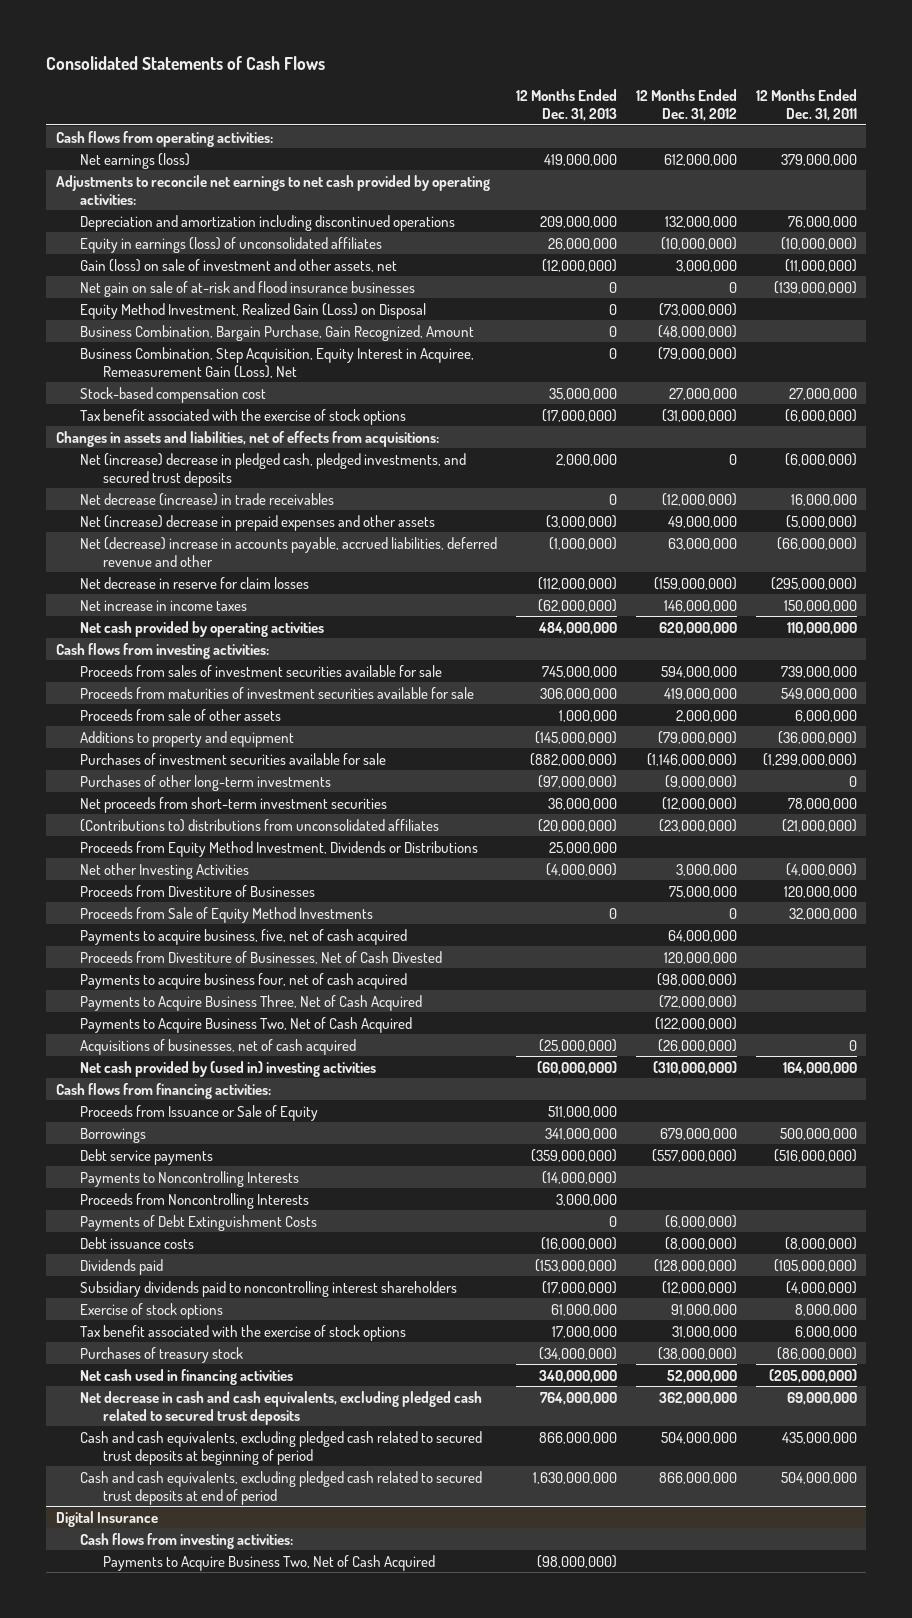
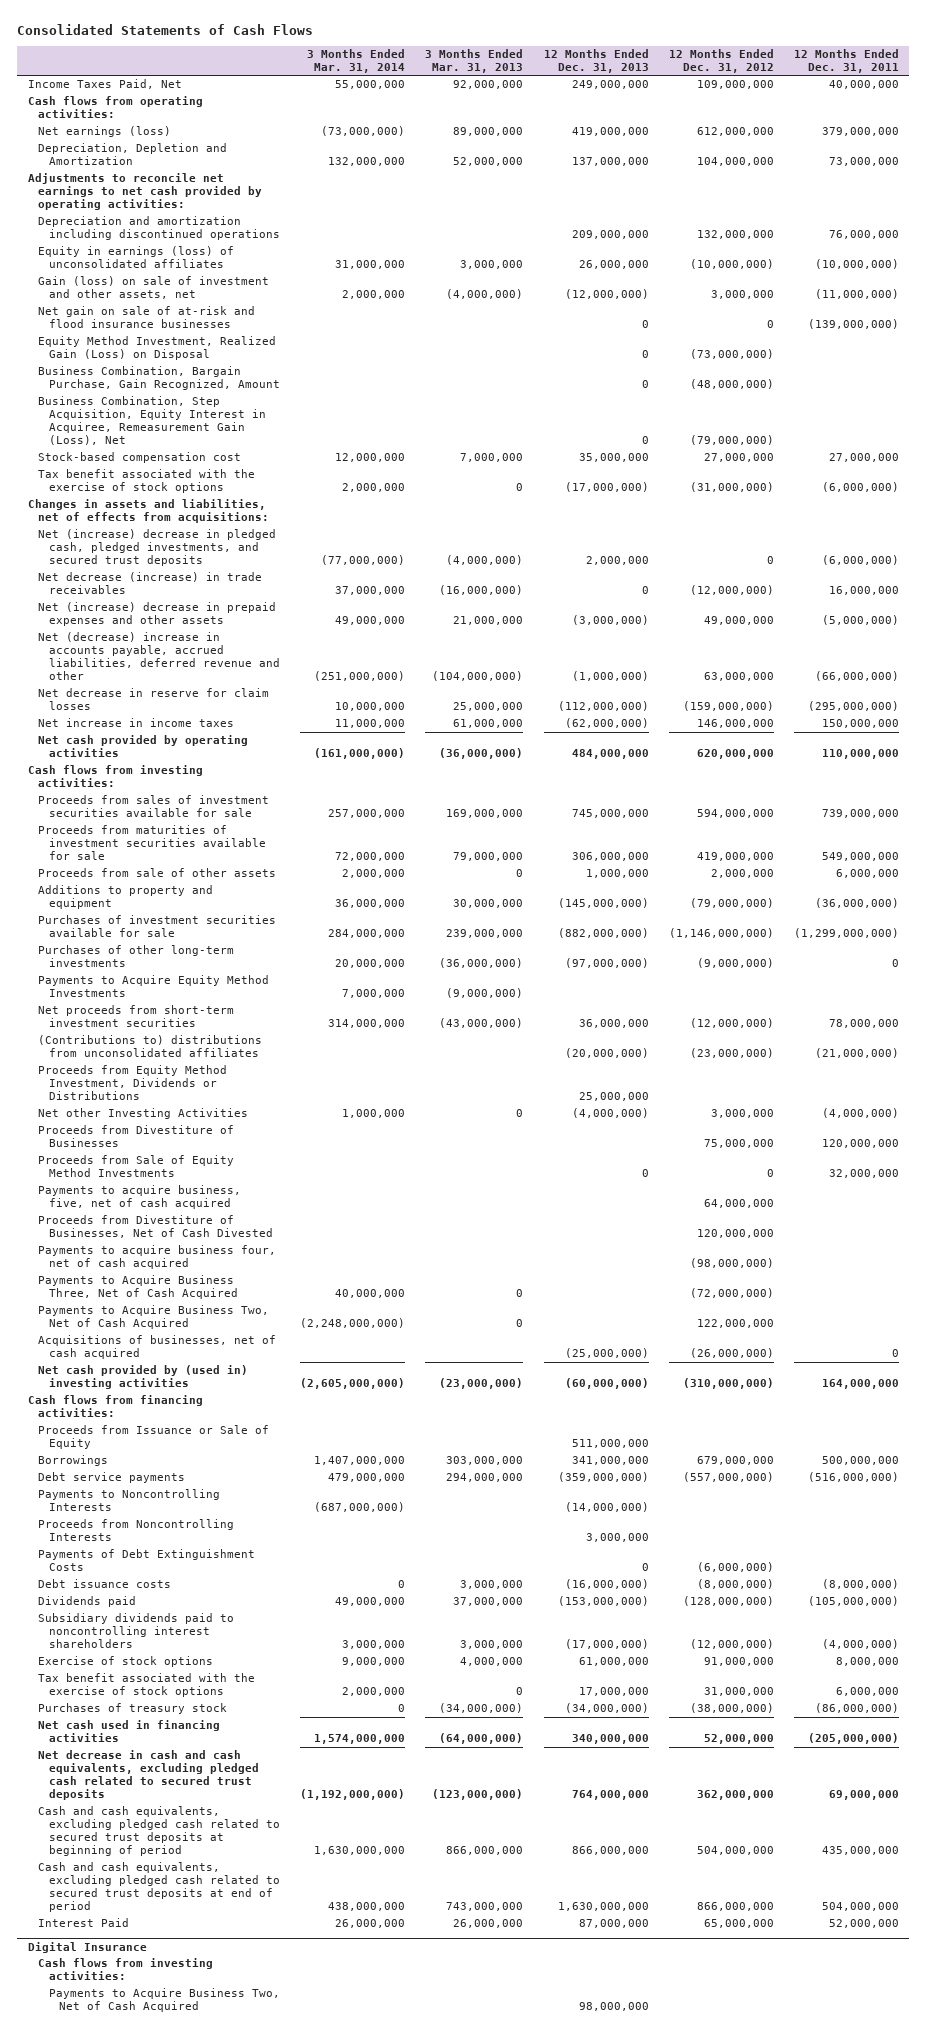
none -> [307,49,406,74] 3 Months Ended Mar. 31, 2014
none -> [425,49,524,74] 3 Months Ended Mar. 31, 2013
none -> [27,79,182,90] Income Taxes Paid, Net
none -> [38,143,228,166] Depreciation, Depletion and Amortization
none -> [38,975,270,998] Payments to Acquire Equity Method Investments
[654,1016,737,1030] (122,000,000) -> [696,1319,774,1329] 122,000,000
none -> [38,1918,130,1928] Interest Paid
[536,1554,617,1568] (98,000,000) -> [578,2002,649,2012] 98,000,000

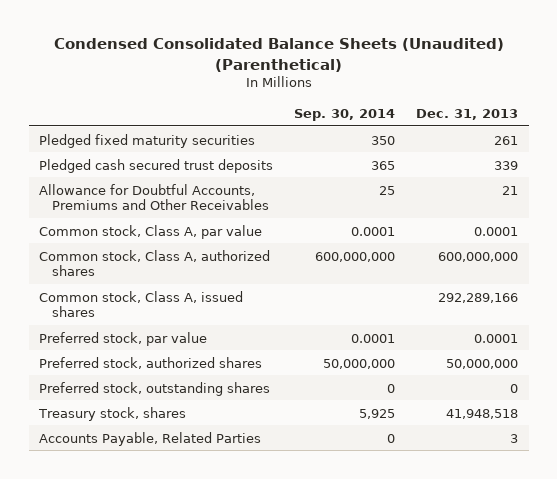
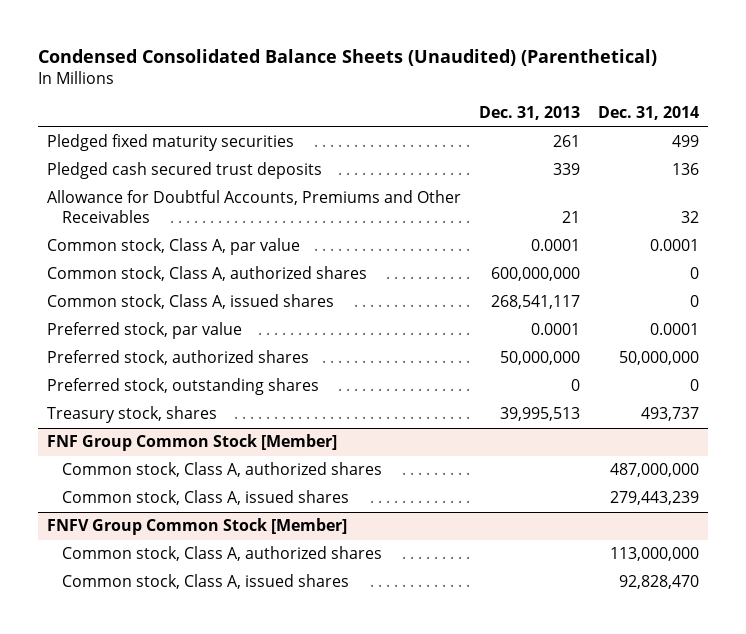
[294,109,396,122] Sep. 30, 2014 -> none
none -> [598,106,700,121] Dec. 31, 2014
[438,292,519,303] 292,289,166 -> [491,295,581,310] 268,541,117
[39,431,262,446] Accounts Payable, Related Parties -> none
[446,408,519,419] 41,948,518 -> [500,407,581,422] 39,995,513
none -> [47,434,338,452] FNF Group Common Stock [Member]
none -> [62,462,383,478] Common stock, Class A, authorized shares
none -> [62,490,350,506] Common stock, Class A, issued shares
none -> [47,518,348,536] FNFV Group Common Stock [Member]
none -> [62,546,383,562] Common stock, Class A, authorized shares
none -> [62,574,350,590] Common stock, Class A, issued shares

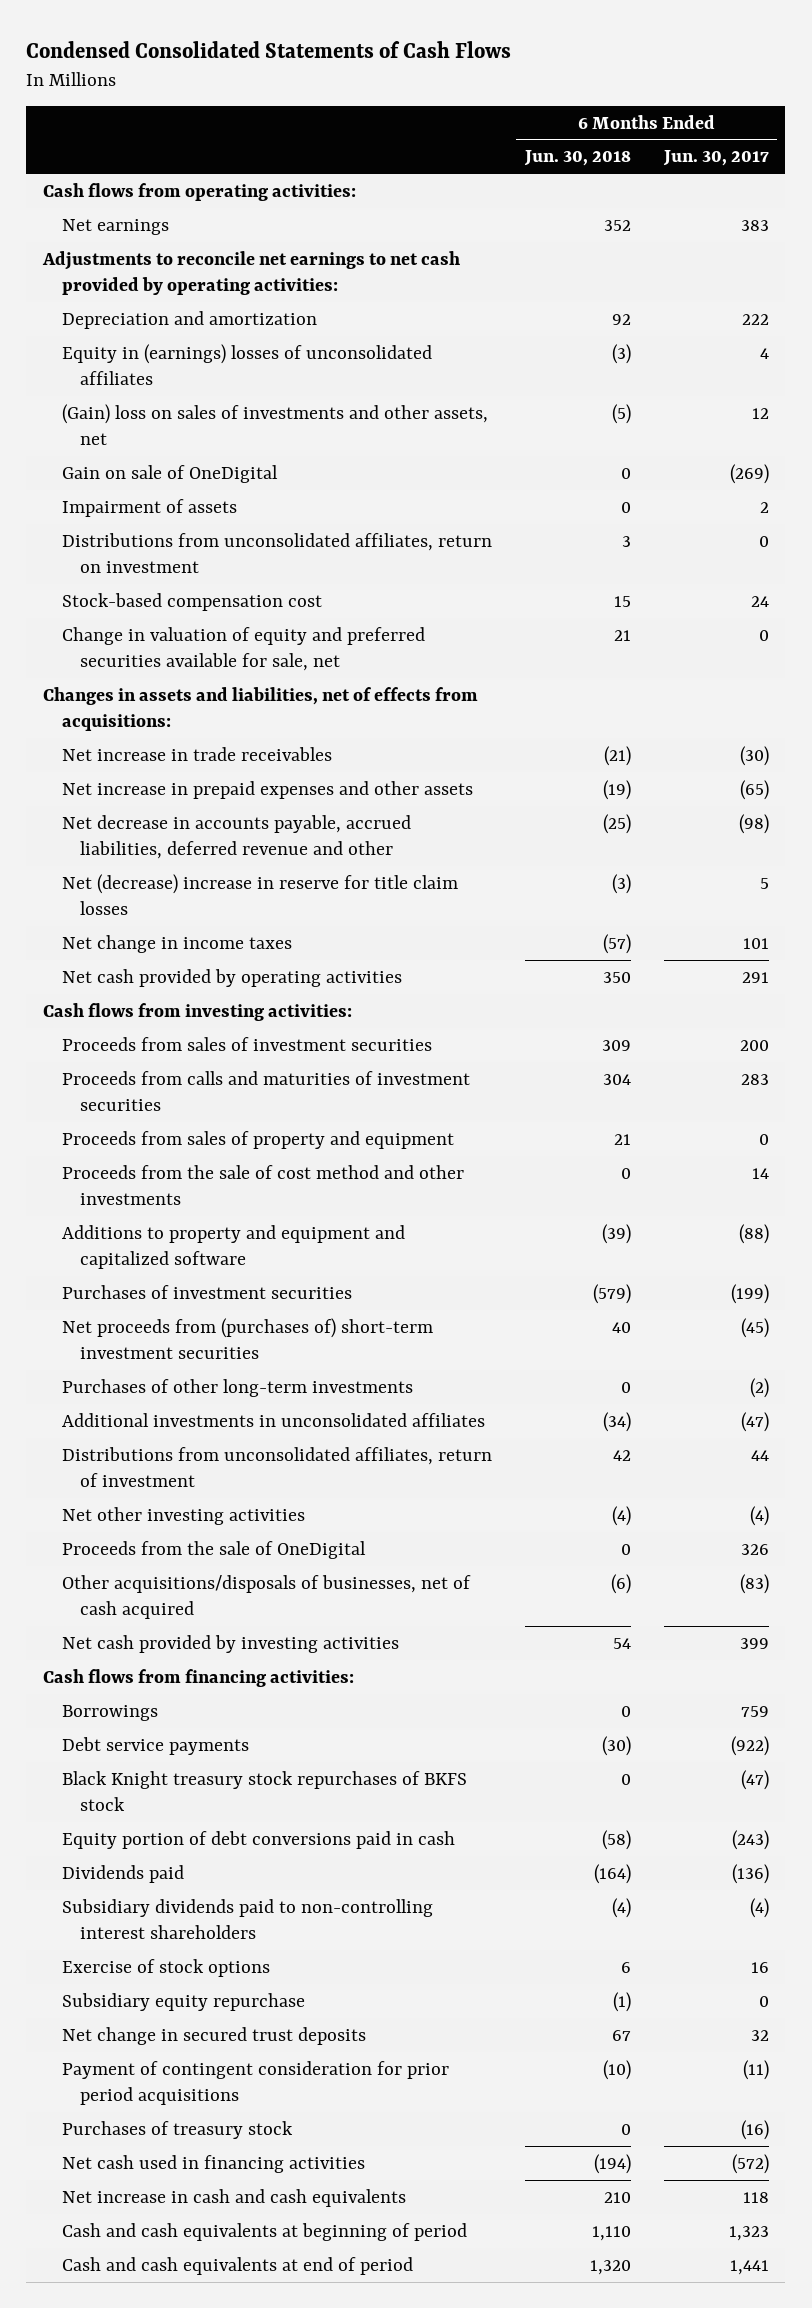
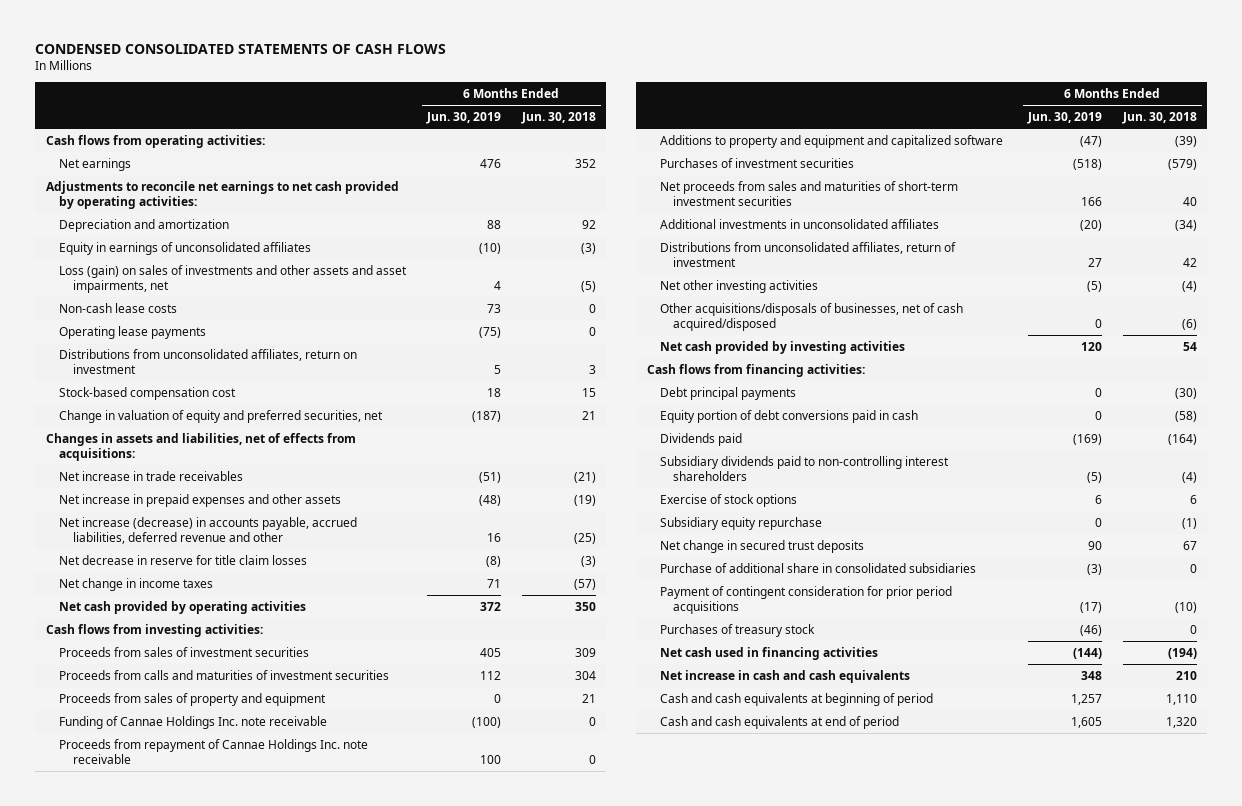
[26,40,512,58] Condensed Consolidated Statements of Cash Flows -> [35,44,447,55] CONDENSED CONSOLIDATED STATEMENTS OF CASH FLOWS
[662,150,769,167] Jun. 30, 2017 -> none
none -> [425,112,501,125] Jun. 30, 2019
[61,464,278,483] Gain on sale of OneDigital -> none
[61,498,237,517] Impairment of assets -> none
[61,343,432,385] Equity in (earnings) losses of unconsolidated affiliates -> [59,241,312,255] Equity in earnings of unconsolidated affiliates
[61,403,488,445] (Gain) loss on sales of investments and other assets, net -> [59,264,408,294] Loss (gain) on sales of investments and other assets and asset impairments, net
none -> [59,302,178,313] Non-cash lease costs
none -> [59,325,207,339] Operating lease payments
[61,626,425,671] Change in valuation of equity and preferred securities available for sale, net -> [59,409,384,423] Change in valuation of equity and preferred securities, net
[61,814,411,859] Net decrease in accounts payable, accrued liabilities, deferred revenue and other -> [59,516,358,545] Net increase (decrease) in accounts payable, accrued liabilities, deferred revenue and other
[61,873,458,915] Net (decrease) increase in reserve for title claim losses -> [59,554,308,565] Net decrease in reserve for title claim losses
[61,1164,464,1205] Proceeds from the sale of cost method and other investments -> none
none -> [59,715,328,729] Funding of Cannae Holdings Inc. note receivable
none -> [59,738,369,765] Proceeds from repayment of Cannae Holdings Inc. note receivable
[61,1378,413,1397] Purchases of other long-term investments -> none
[61,1317,433,1359] Net proceeds from (purchases of) short-term investment securities -> [659,180,958,207] Net proceeds from sales and maturities of short-term investment securities
[61,1540,366,1559] Proceeds from the sale of OneDigital -> none
[61,1574,471,1619] Other acquisitions/disposals of businesses, net of cash acquired -> [659,302,963,332] Other acquisitions/disposals of businesses, net of cash acquired/disposed
[61,1704,158,1721] Borrowings -> none
[61,1770,467,1811] Black Knight treasury stock repurchases of BKFS stock -> none
[61,1736,249,1755] Debt service payments -> [659,386,796,400] Debt principal payments
none -> [659,562,976,573] Purchase of additional share in consolidated subsidiaries

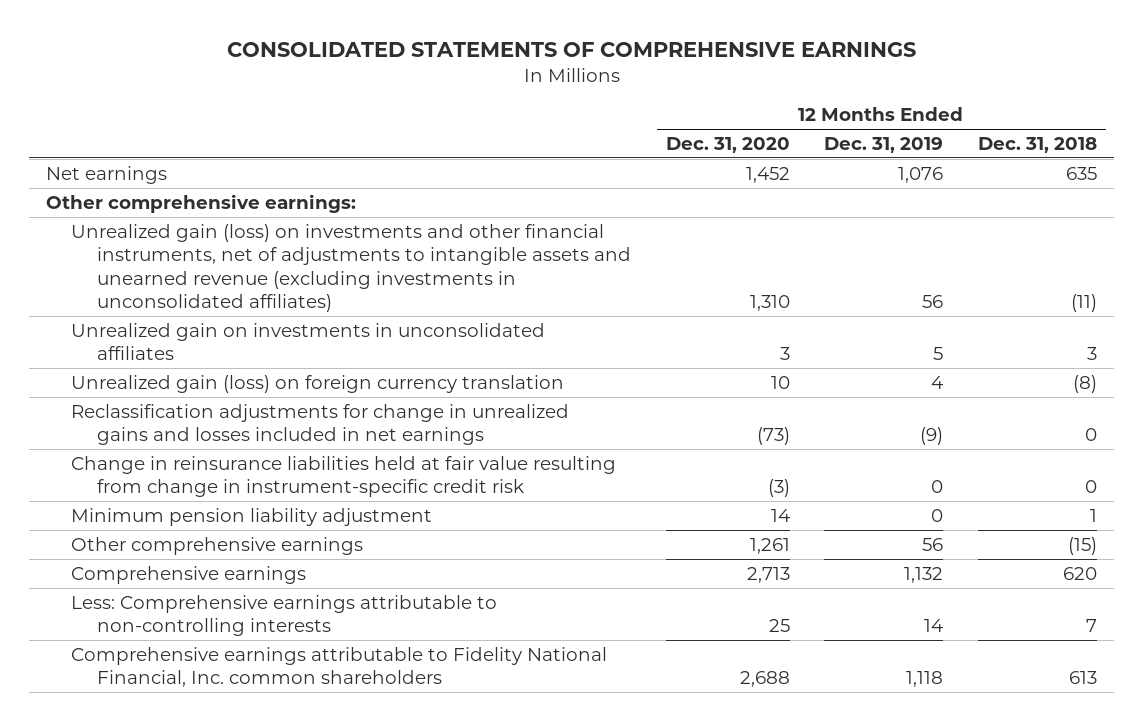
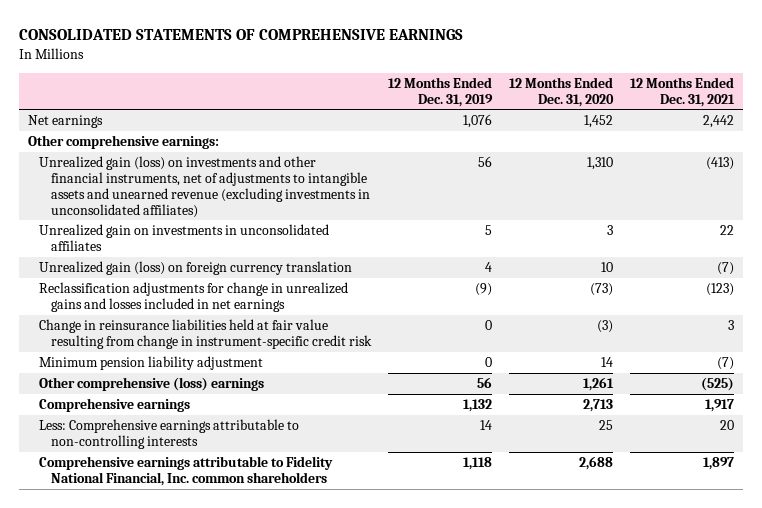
[977,136,1097,153] Dec. 31, 2018 -> none
none -> [630,76,736,107] 12 Months Ended Dec. 31, 2021
[71,536,364,555] Other comprehensive earnings -> [39,377,265,392] Other comprehensive (loss) earnings

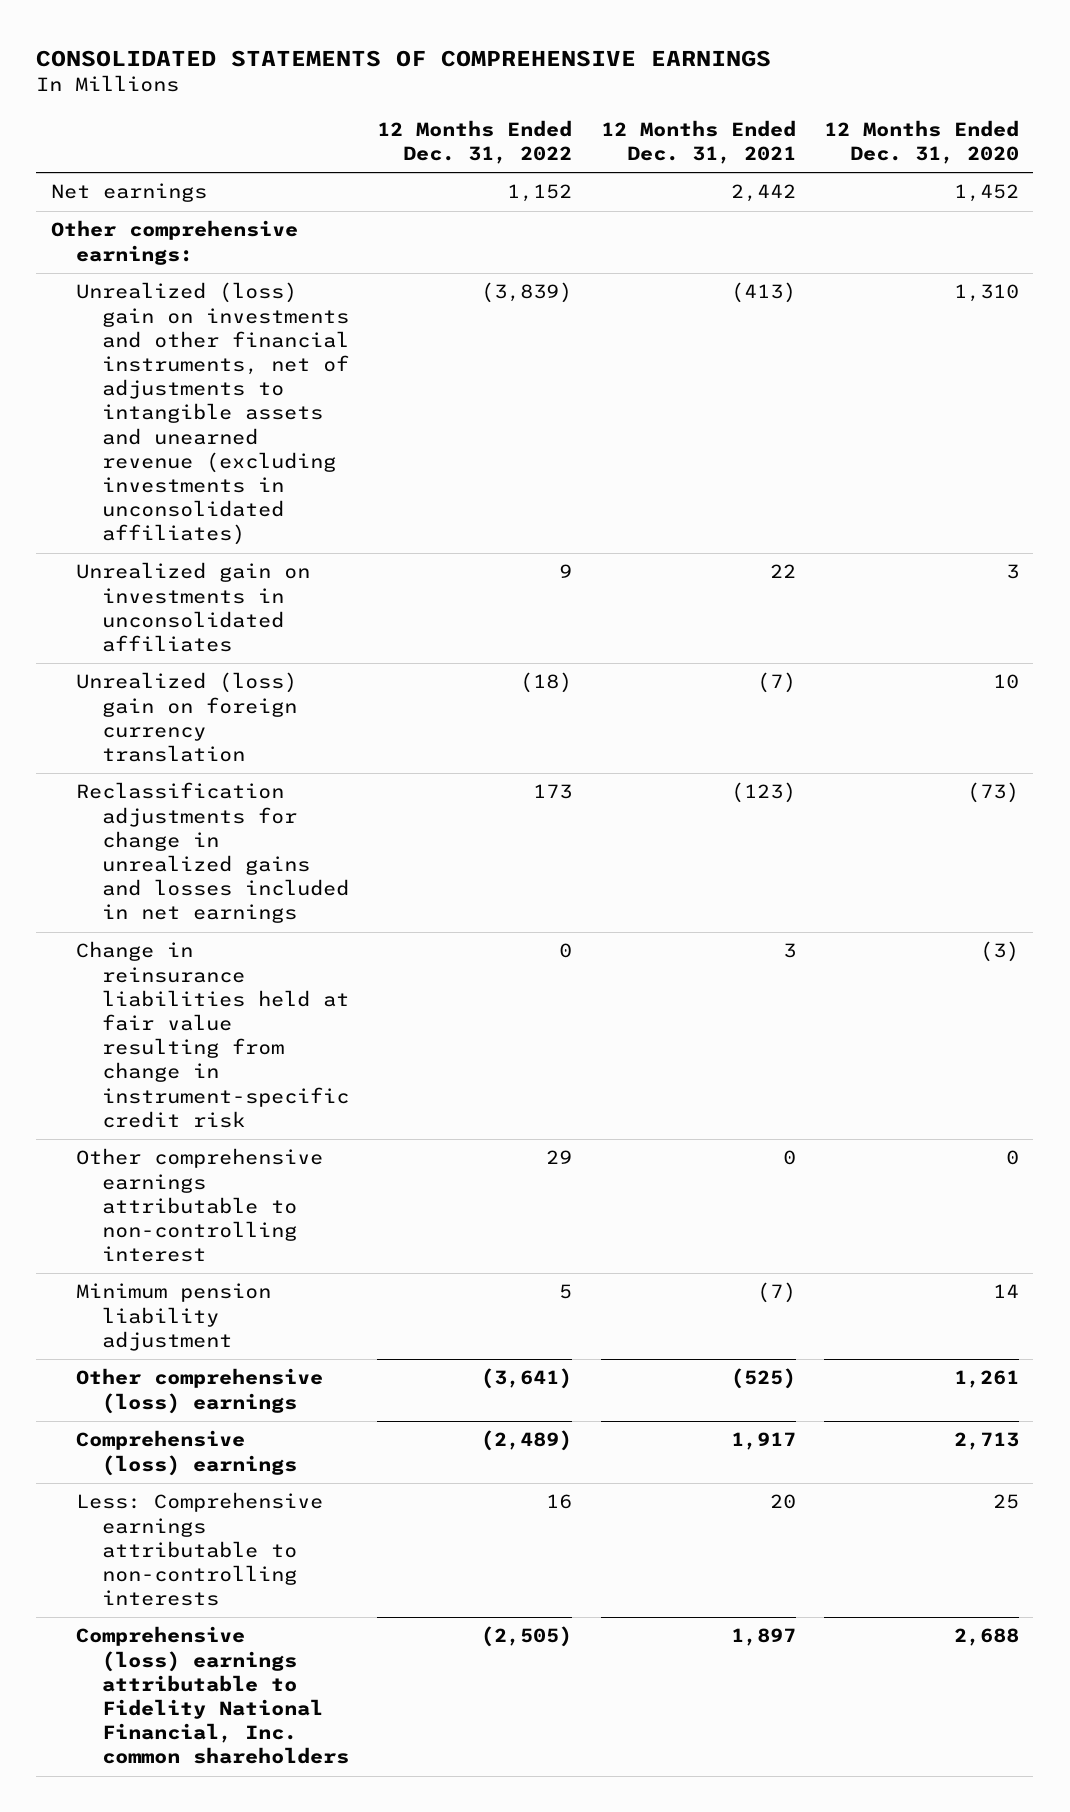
[387,76,493,107] 12 Months Ended Dec. 31, 2019 -> none
none -> [377,119,573,164] 12 Months Ended Dec. 31, 2022
[39,156,370,218] Unrealized gain (loss) on investments and other financial instruments, net of adjustments to intangible assets and unearned revenue (excluding investments in unconsolidated affiliates) -> [76,282,350,546] Unrealized (loss) gain on investments and other financial instruments, net of adjustments to intangible assets and unearned revenue (excluding investments in unconsolidated affiliates)
[39,261,353,276] Unrealized gain (loss) on foreign currency translation -> [76,672,298,763] Unrealized (loss) gain on foreign currency translation
none -> [76,1148,324,1263] Other comprehensive earnings attributable to non-controlling interest
[39,398,191,413] Comprehensive earnings -> [76,1430,298,1476] Comprehensive (loss) earnings
[39,456,334,486] Comprehensive earnings attributable to Fidelity National Financial, Inc. common shareholders -> [76,1626,350,1765] Comprehensive (loss) earnings attributable to Fidelity National Financial, Inc. common shareholders

